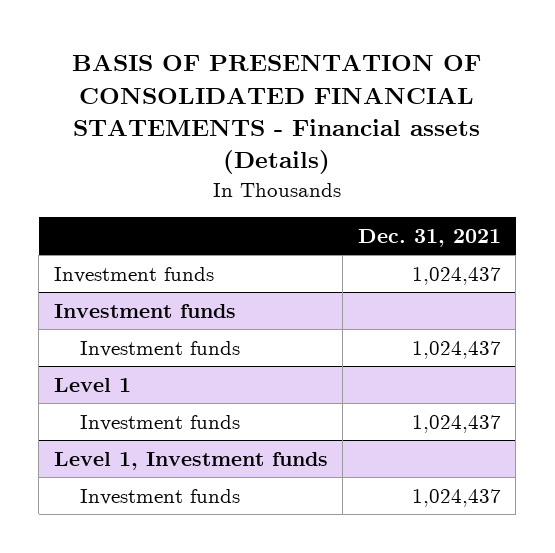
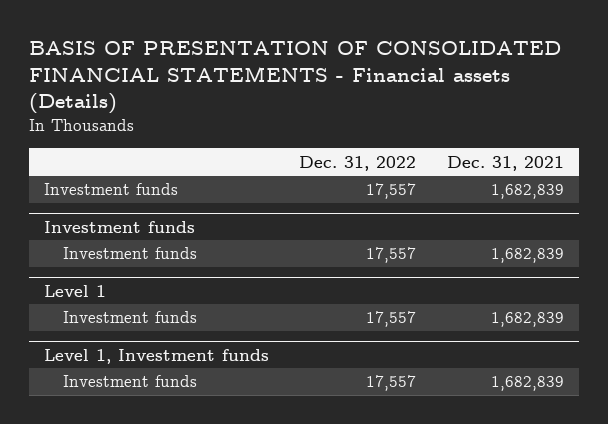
none -> [299,155,417,171] Dec. 31, 2022
[411,266,501,285] 1,024,437 -> [491,184,565,200] 1,682,839
[411,340,501,359] 1,024,437 -> [491,248,565,264] 1,682,839
[411,414,501,433] 1,024,437 -> [491,312,565,328] 1,682,839
[411,488,501,507] 1,024,437 -> [491,376,565,392] 1,682,839

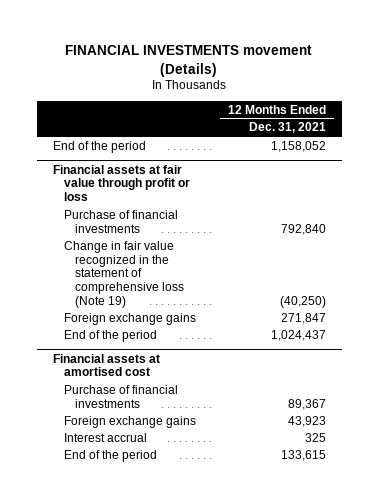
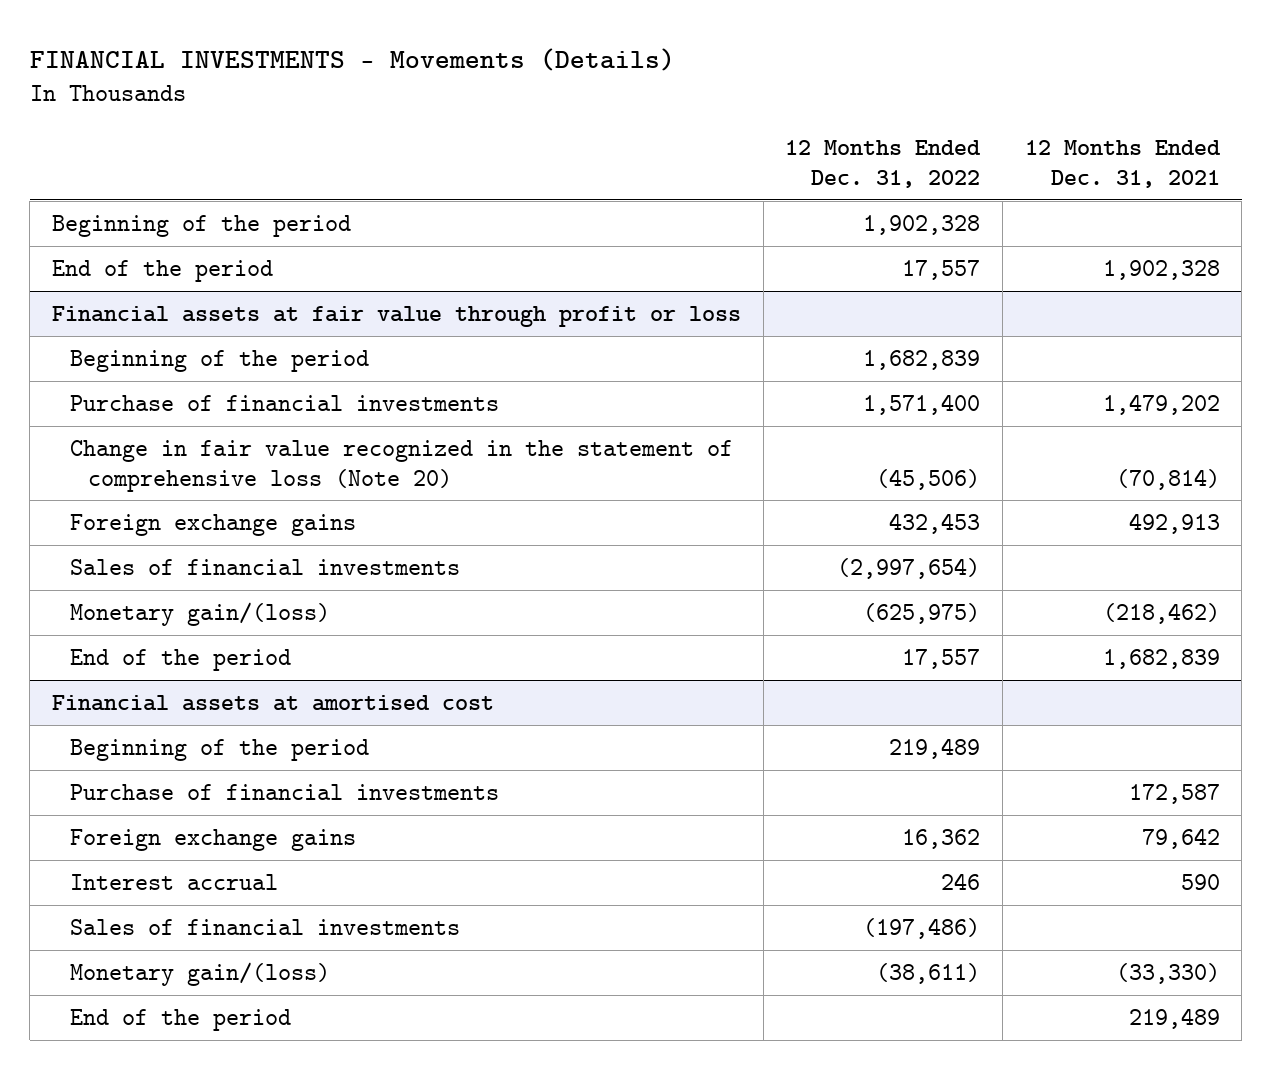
[65,45,313,77] FINANCIAL INVESTMENTS movement (Details) -> [29,47,675,71] FINANCIAL INVESTMENTS - Movements (Details)
none -> [785,140,982,188] 12 Months Ended Dec. 31, 2022
none -> [51,214,351,237] Beginning of the period
[270,140,326,152] 1,158,052 -> [1102,259,1220,280] 1,902,328
none -> [70,349,370,372] Beginning of the period
[280,223,326,235] 792,840 -> [1102,393,1220,415] 1,479,202
[64,240,185,308] Change in fair value recognized in the statement of comprehensive loss (Note 19) -> [70,439,734,492] Change in fair value recognized in the statement of comprehensive loss (Note 20)
[279,295,326,308] (40,250) -> [1115,468,1220,490] (70,814)
[280,312,326,324] 271,847 -> [1128,512,1220,534] 492,913
none -> [70,558,461,575] Sales of financial investments
none -> [70,601,331,626] Monetary gain/(loss)
[270,329,326,341] 1,024,437 -> [1102,648,1220,669] 1,682,839
none -> [70,738,370,761] Beginning of the period
[287,398,326,410] 89,367 -> [1128,783,1220,804] 172,587
[287,415,326,427] 43,923 -> [1141,827,1220,849] 79,642
[304,432,326,442] 325 -> [1180,873,1220,890] 590
none -> [70,918,461,935] Sales of financial investments
none -> [70,961,331,986] Monetary gain/(loss)
[280,449,326,461] 133,615 -> [1128,1007,1220,1029] 219,489

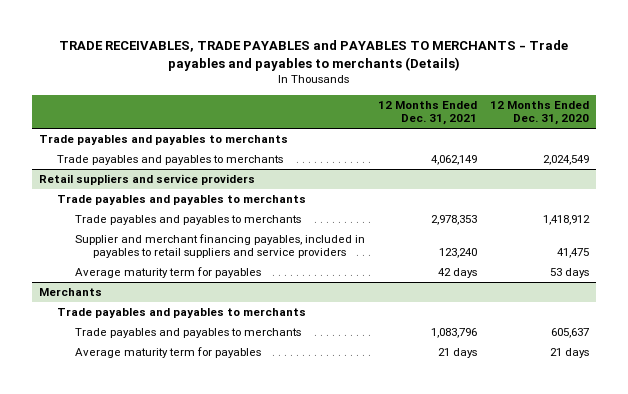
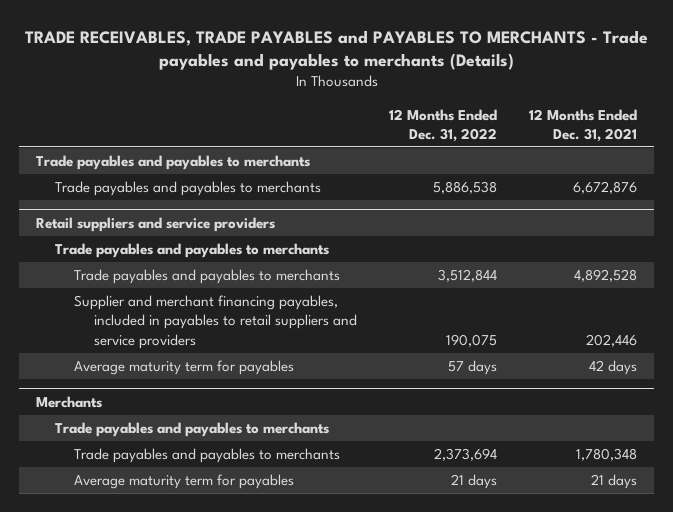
[490,100,590,126] 12 Months Ended Dec. 31, 2020 -> none
none -> [389,108,498,142] 12 Months Ended Dec. 31, 2022
[430,155,477,166] 4,062,149 -> [573,180,638,194] 6,672,876
[430,215,477,226] 2,978,353 -> [574,268,638,282] 4,892,528
[438,248,477,259] 123,240 -> [586,333,638,347] 202,446
[430,328,477,339] 1,083,796 -> [576,447,638,461] 1,780,348

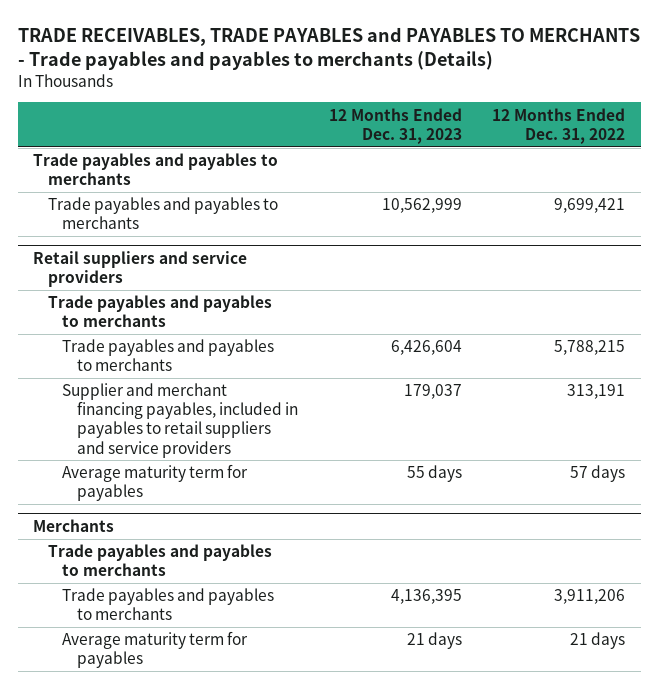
[529,108,638,142] 12 Months Ended Dec. 31, 2021 -> none
none -> [328,107,462,144] 12 Months Ended Dec. 31, 2023
[433,180,498,194] 5,886,538 -> [554,198,626,214] 9,699,421
[438,268,498,282] 3,512,844 -> [554,340,626,356] 5,788,215
[446,333,498,347] 190,075 -> [567,384,626,400] 313,191
[434,447,498,461] 2,373,694 -> [554,589,626,605] 3,911,206

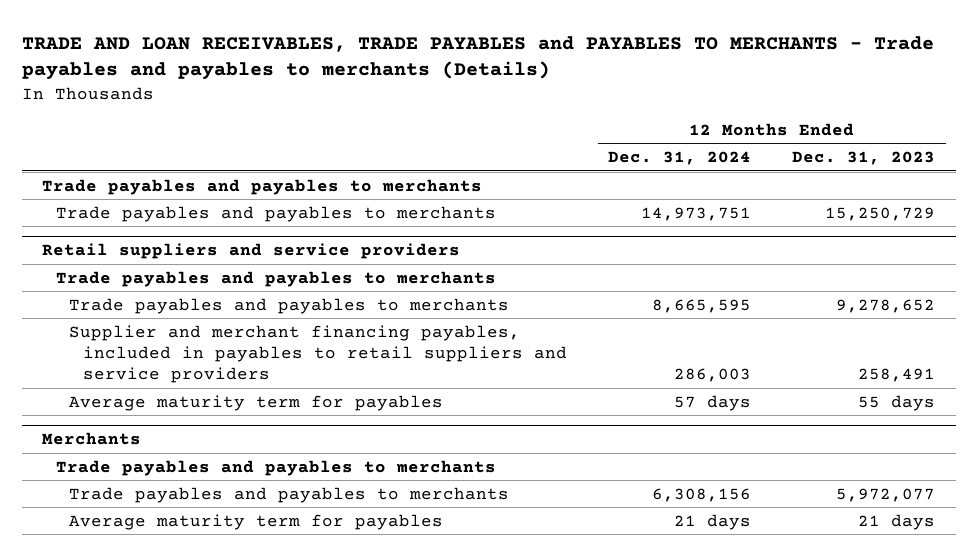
[17,26,640,70] TRADE RECEIVABLES, TRADE PAYABLES and PAYABLES TO MERCHANTS - Trade payables and payables to merchants (Details) -> [21,35,934,81] TRADE AND LOAN RECEIVABLES, TRADE PAYABLES and PAYABLES TO MERCHANTS - Trade payables and payables to merchants (Details)
[492,107,626,144] 12 Months Ended Dec. 31, 2022 -> none
none -> [607,151,751,166] Dec. 31, 2024
[381,198,462,214] 10,562,999 -> [825,206,936,221] 15,250,729
[390,340,462,356] 6,426,604 -> [836,298,936,313] 9,278,652
[403,384,462,400] 179,037 -> [858,368,936,383] 258,491
[390,589,462,605] 4,136,395 -> [836,487,936,502] 5,972,077

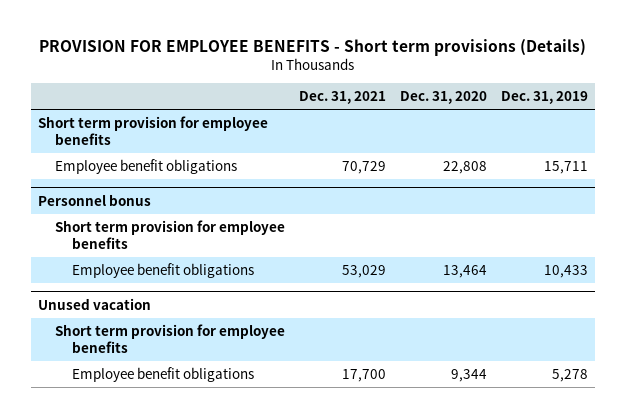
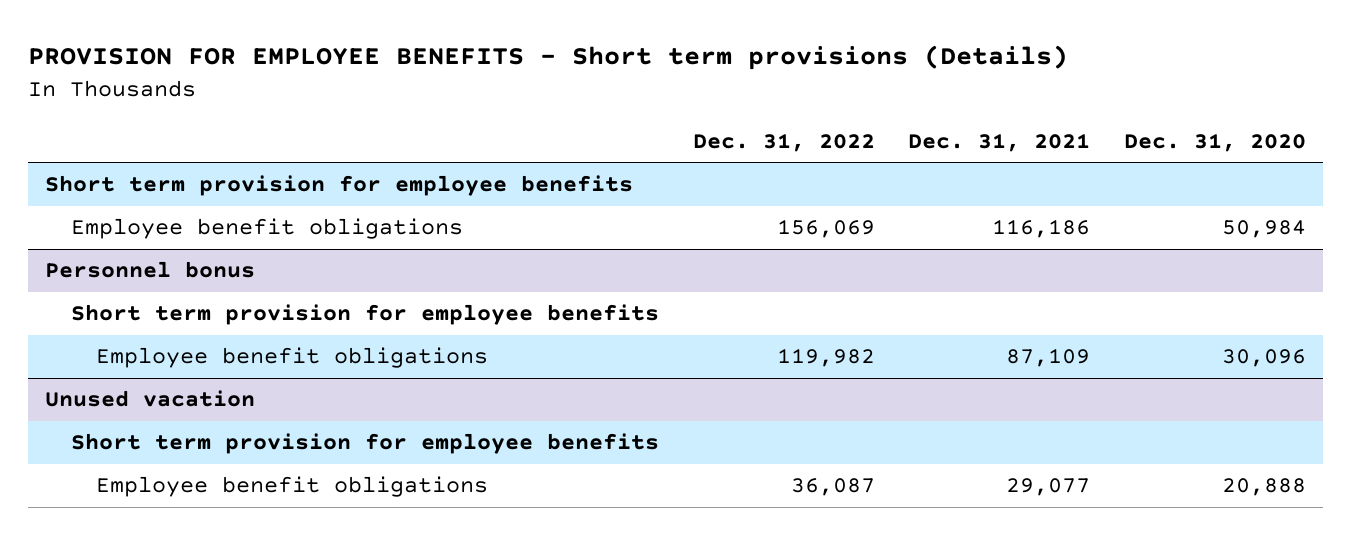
[501,91,589,105] Dec. 31, 2019 -> none
none -> [692,132,875,152] Dec. 31, 2022
[342,160,387,174] 70,729 -> [992,219,1091,239] 116,186
[443,160,488,174] 22,808 -> [1222,220,1307,239] 50,984
[342,264,387,278] 53,029 -> [1006,348,1091,368] 87,109
[443,264,488,278] 13,464 -> [1222,349,1307,368] 30,096
[342,368,387,382] 17,700 -> [1006,478,1091,497] 29,077
[451,368,488,382] 9,344 -> [1222,478,1307,497] 20,888

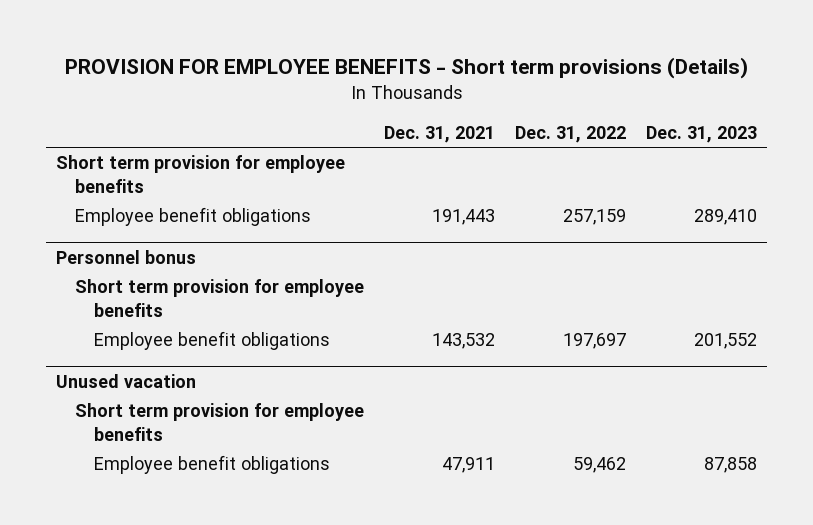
[1124,132,1307,152] Dec. 31, 2020 -> none
none -> [646,125,758,143] Dec. 31, 2023
[776,219,875,239] 156,069 -> [563,209,627,226] 257,159
[992,219,1091,239] 116,186 -> [432,209,496,226] 191,443
[776,348,875,368] 119,982 -> [563,333,627,350] 197,697
[1006,348,1091,368] 87,109 -> [432,333,496,350] 143,532
[790,478,875,497] 36,087 -> [573,457,627,474] 59,462
[1006,478,1091,497] 29,077 -> [442,457,496,474] 47,911

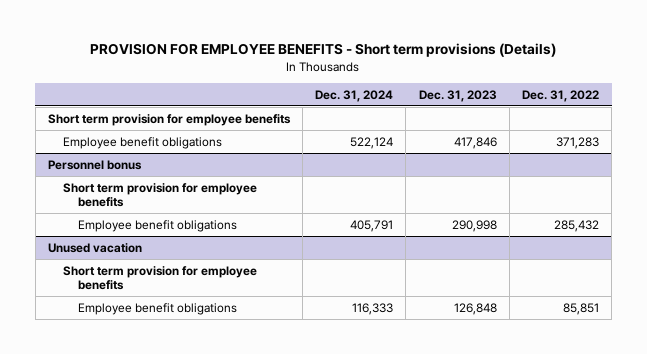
[384,125,496,143] Dec. 31, 2021 -> none
none -> [315,89,394,102] Dec. 31, 2024
[563,209,627,226] 257,159 -> [555,136,599,149] 371,283
[694,209,758,226] 289,410 -> [453,136,497,149] 417,846
[563,333,627,350] 197,697 -> [553,219,599,232] 285,432
[694,333,758,350] 201,552 -> [451,219,497,232] 290,998
[573,457,627,474] 59,462 -> [562,302,599,315] 85,851
[704,457,758,474] 87,858 -> [453,302,497,315] 126,848

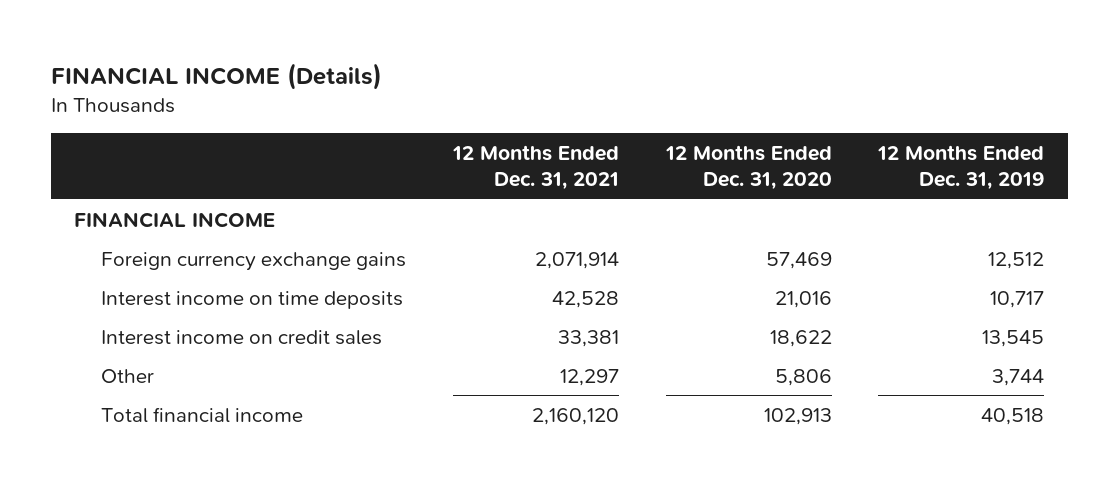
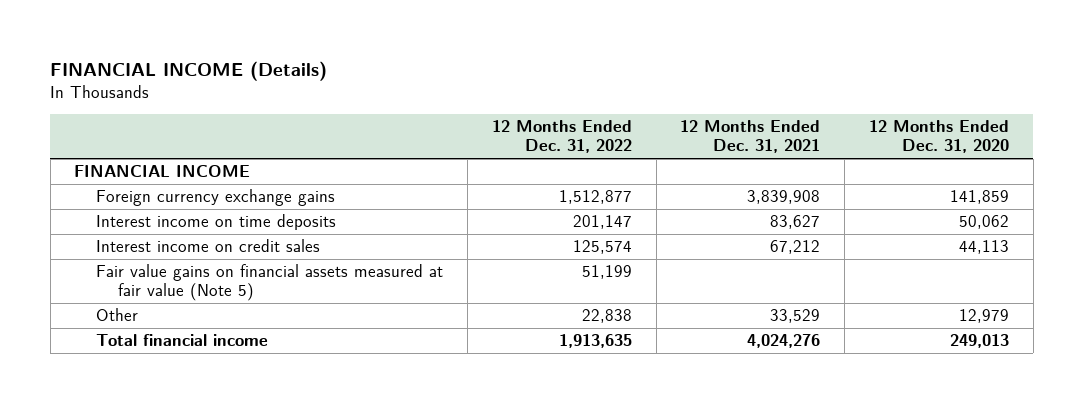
[877,144,1045,191] 12 Months Ended Dec. 31, 2019 -> none
none -> [491,120,632,154] 12 Months Ended Dec. 31, 2022
[534,251,619,269] 2,071,914 -> [747,190,821,205] 3,839,908
[765,251,832,269] 57,469 -> [949,190,1009,205] 141,859
[551,290,619,308] 42,528 -> [770,215,821,230] 83,627
[774,290,832,308] 21,016 -> [958,215,1009,230] 50,062
[557,329,619,347] 33,381 -> [770,240,821,255] 67,212
[769,329,832,347] 18,622 -> [958,240,1009,255] 44,113
none -> [96,264,444,302] Fair value gains on financial assets measured at fair value (Note 5)
[559,368,619,386] 12,297 -> [770,309,821,324] 33,529
[774,368,832,386] 5,806 -> [958,309,1009,324] 12,979
[531,407,619,425] 2,160,120 -> [747,334,821,349] 4,024,276
[763,407,832,425] 102,913 -> [949,334,1009,349] 249,013

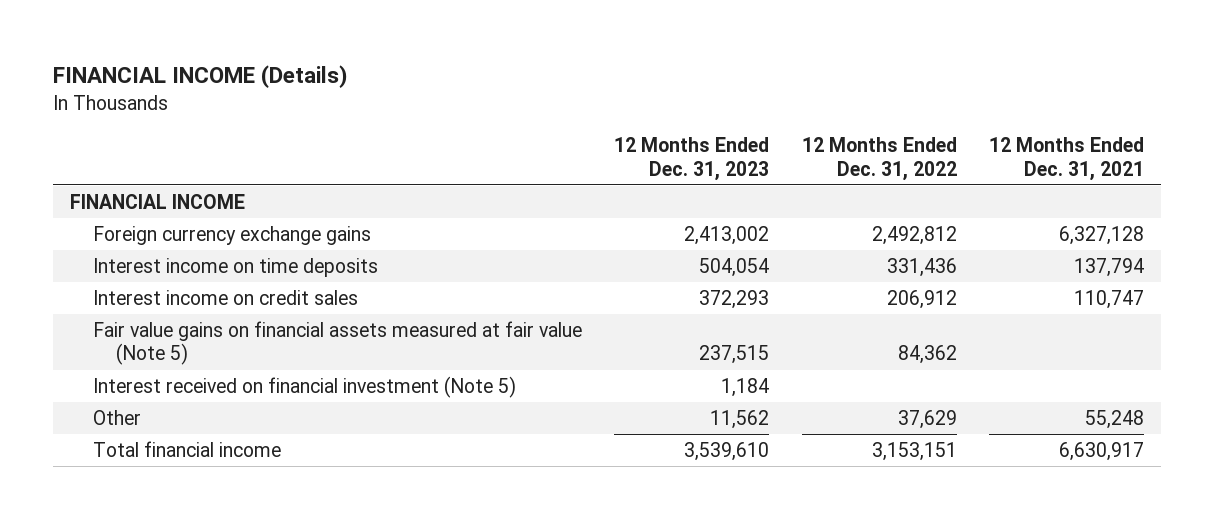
[868,120,1009,154] 12 Months Ended Dec. 31, 2020 -> none
none -> [614,137,770,181] 12 Months Ended Dec. 31, 2023
[558,190,632,205] 1,512,877 -> [871,226,957,246] 2,492,812
[747,190,821,205] 3,839,908 -> [1059,226,1145,246] 6,327,128
[572,215,632,230] 201,147 -> [886,258,957,278] 331,436
[770,215,821,230] 83,627 -> [1074,258,1145,278] 137,794
[572,240,632,255] 125,574 -> [886,290,957,310] 206,912
[770,240,821,255] 67,212 -> [1074,290,1145,310] 110,747
[581,265,632,280] 51,199 -> [897,345,957,365] 84,362
none -> [92,376,516,399] Interest received on financial investment (Note 5)
[581,309,632,324] 22,838 -> [897,410,957,430] 37,629
[770,309,821,324] 33,529 -> [1085,410,1145,430] 55,248
[558,334,632,349] 1,913,635 -> [871,442,957,462] 3,153,151
[747,334,821,349] 4,024,276 -> [1059,442,1145,462] 6,630,917

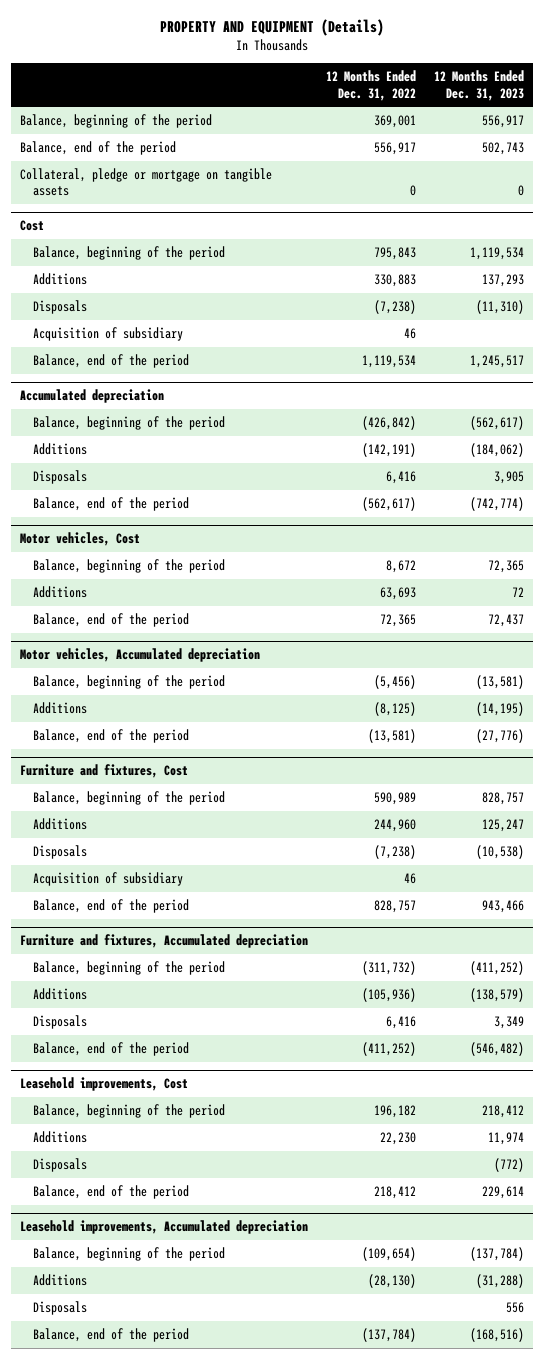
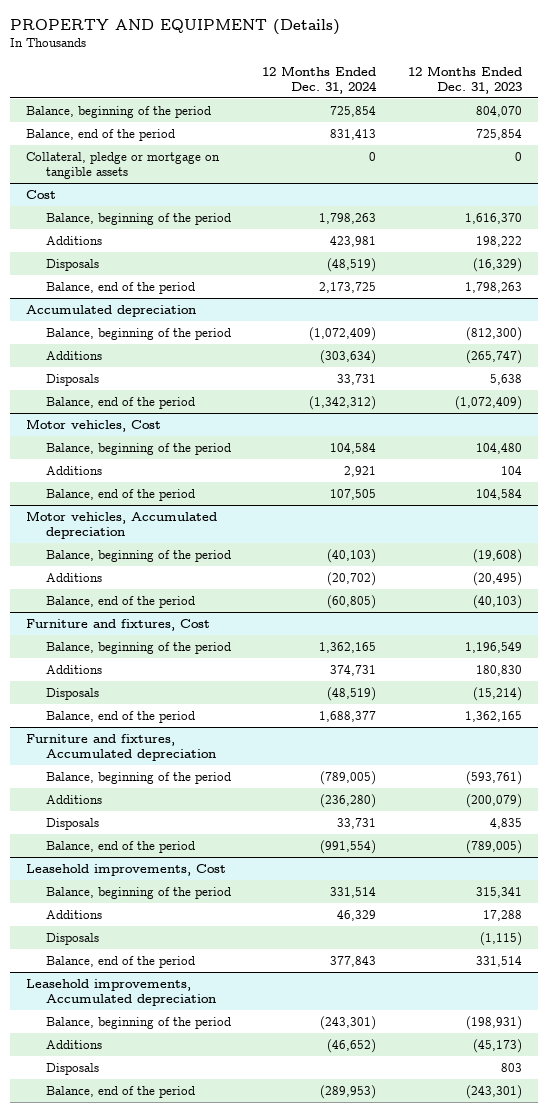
[326,70,417,101] 12 Months Ended Dec. 31, 2022 -> none
none -> [262,65,378,94] 12 Months Ended Dec. 31, 2024
[482,114,525,128] 556,917 -> [476,105,523,117] 804,070
[482,141,525,155] 502,743 -> [476,128,523,140] 725,854
[33,326,184,341] Acquisition of subsidiary -> none
[470,246,525,260] 1,119,534 -> [465,212,523,224] 1,616,370
[482,273,525,287] 137,293 -> [476,235,523,247] 198,222
[476,299,525,314] (11,310) -> [473,257,523,272] (16,329)
[470,354,525,368] 1,245,517 -> [465,281,523,293] 1,798,263
[470,415,525,430] (562,617) -> [466,326,523,341] (812,300)
[470,442,525,457] (184,062) -> [466,349,523,364] (265,747)
[494,470,525,484] 3,905 -> [490,373,523,385] 5,638
[470,496,525,511] (742,774) -> [455,395,523,410] (1,072,409)
[488,559,525,573] 72,365 -> [476,442,523,454] 104,480
[512,586,525,597] 72 -> [501,465,523,475] 104
[488,613,525,627] 72,437 -> [476,488,523,500] 104,584
[476,674,525,689] (13,581) -> [473,548,523,563] (19,608)
[476,701,525,716] (14,195) -> [473,571,523,586] (20,495)
[476,728,525,743] (27,776) -> [473,594,523,609] (40,103)
[33,871,184,886] Acquisition of subsidiary -> none
[482,791,525,805] 828,757 -> [465,641,523,653] 1,196,549
[482,818,525,832] 125,247 -> [476,664,523,676] 180,830
[476,844,525,859] (10,538) -> [473,686,523,701] (15,214)
[482,899,525,913] 943,466 -> [465,710,523,722] 1,362,165
[470,960,525,975] (411,252) -> [466,770,523,785] (593,761)
[470,987,525,1002] (138,579) -> [466,793,523,808] (200,079)
[494,1015,525,1029] 3,349 -> [490,817,523,829] 4,835
[470,1041,525,1056] (546,482) -> [466,839,523,854] (789,005)
[482,1104,525,1118] 218,412 -> [476,886,523,898] 315,341
[488,1131,525,1145] 11,974 -> [483,909,523,921] 17,288
[494,1157,525,1172] (772) -> [480,931,523,946] (1,115)
[482,1185,525,1199] 229,614 -> [476,955,523,967] 331,514
[470,1246,525,1261] (137,784) -> [466,1015,523,1030] (198,931)
[476,1273,525,1288] (31,288) -> [473,1038,523,1053] (45,173)
[506,1301,525,1313] 556 -> [501,1062,523,1072] 803
[470,1327,525,1342] (168,516) -> [466,1084,523,1099] (243,301)

